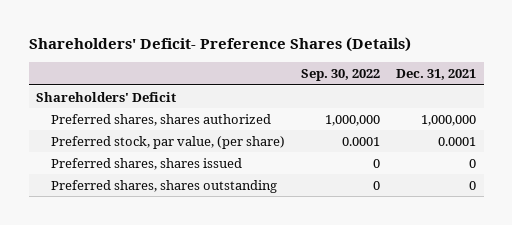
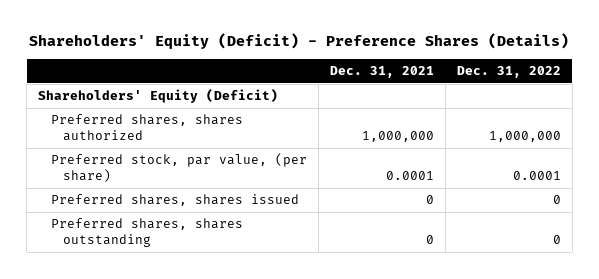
[28,37,411,53] Shareholders' Deficit- Preference Shares (Details) -> [29,33,570,50] Shareholders' Equity (Deficit) - Preference Shares (Details)
[301,69,381,82] Sep. 30, 2022 -> none
none -> [456,65,561,78] Dec. 31, 2022
[36,91,177,102] Shareholders' Deficit -> [38,89,279,104] Shareholders' Equity (Deficit)

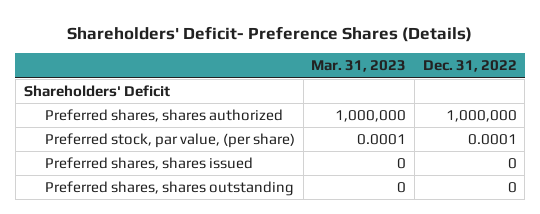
[29,33,570,50] Shareholders' Equity (Deficit) - Preference Shares (Details) -> [67,25,473,42] Shareholders' Deficit- Preference Shares (Details)
[329,65,434,78] Dec. 31, 2021 -> none
none -> [311,60,407,73] Mar. 31, 2023
[38,89,279,104] Shareholders' Equity (Deficit) -> [23,84,170,97] Shareholders' Deficit

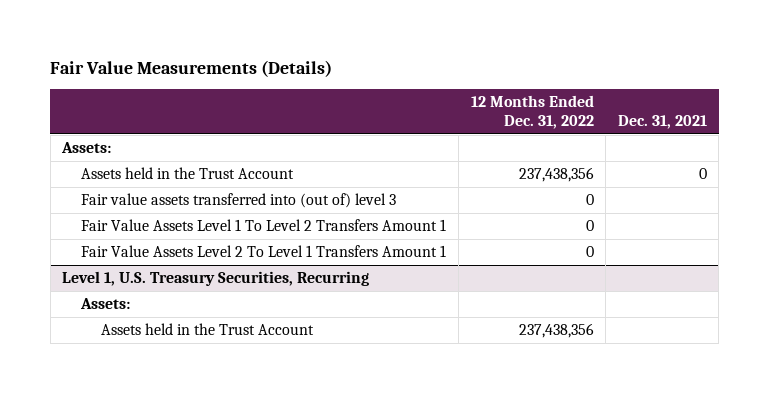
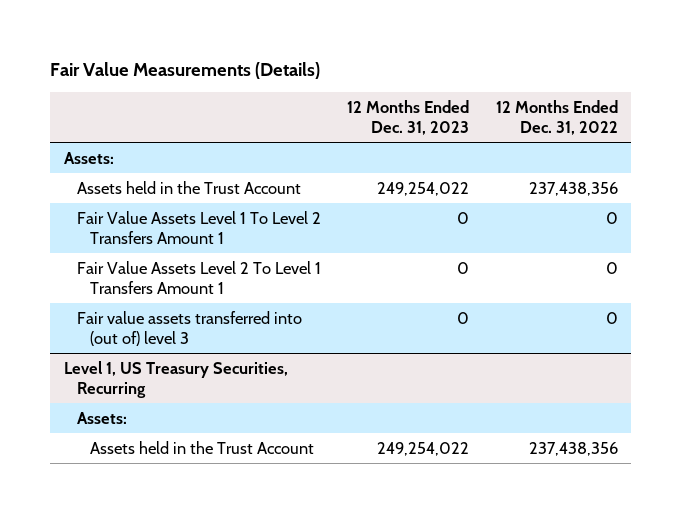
[617,114,707,129] Dec. 31, 2021 -> none
none -> [347,99,470,135] 12 Months Ended Dec. 31, 2023
[81,193,397,209] Fair value assets transferred into (out of) level 3 -> [77,310,303,347] Fair value assets transferred into (out of) level 3
[62,271,370,287] Level 1, U.S. Treasury Securities, Recurring -> [63,360,288,399] Level 1, US Treasury Securities, Recurring

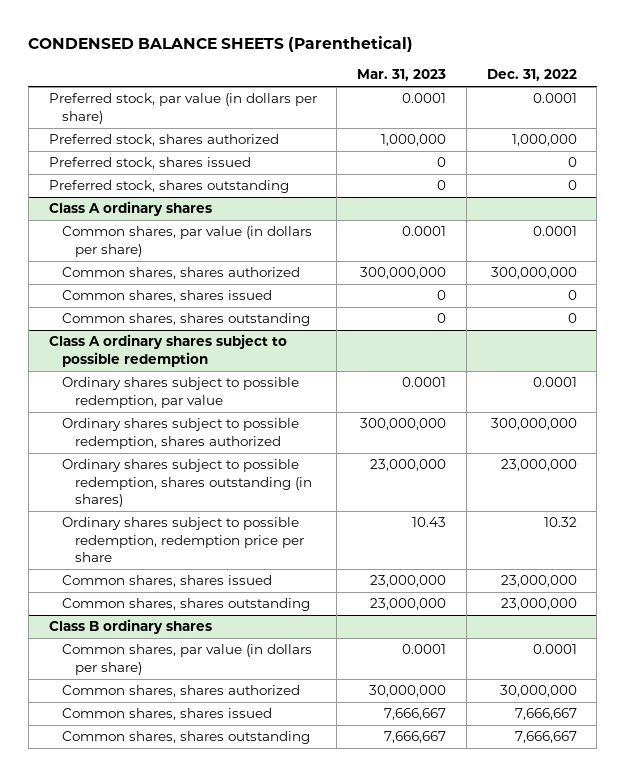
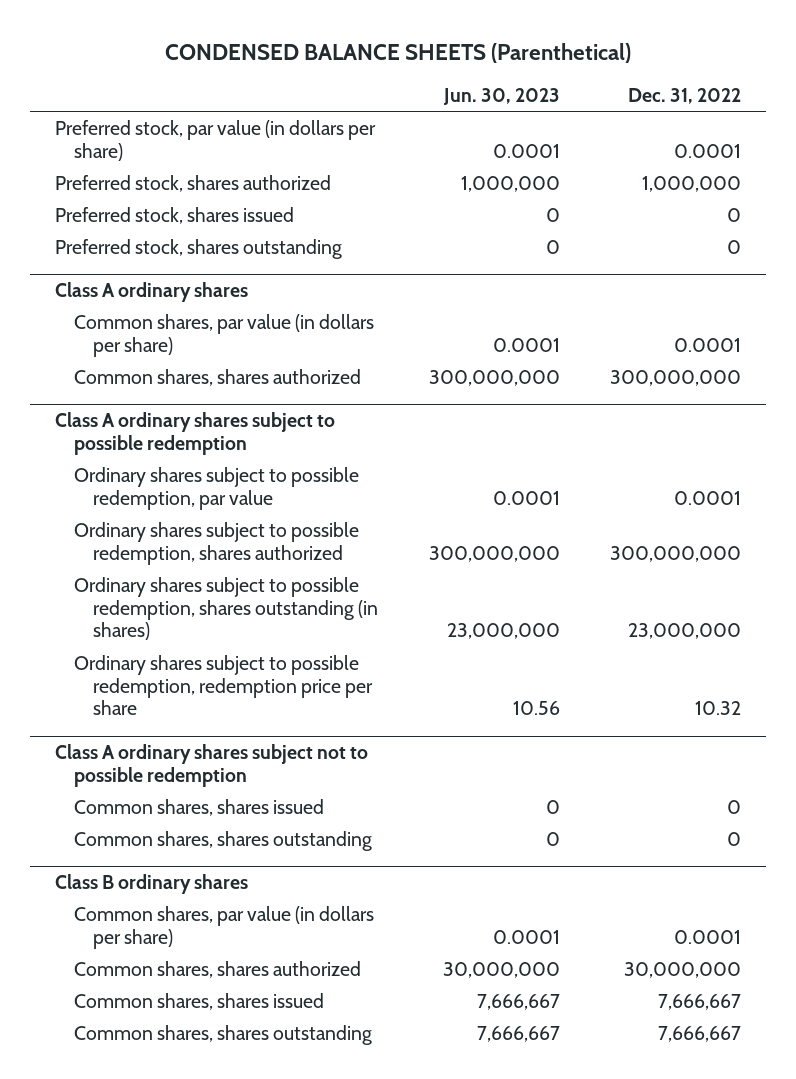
[357,69,447,82] Mar. 31, 2023 -> none
none -> [442,88,560,106] Jun. 30, 2023
[61,290,272,303] Common shares, shares issued -> none
[61,313,310,327] Common shares, shares outstanding -> none
none -> [55,744,369,787] Class A ordinary shares subject not to possible redemption
[500,575,577,588] 23,000,000 -> [727,799,742,814] 0
[500,598,577,611] 23,000,000 -> [727,831,742,846] 0

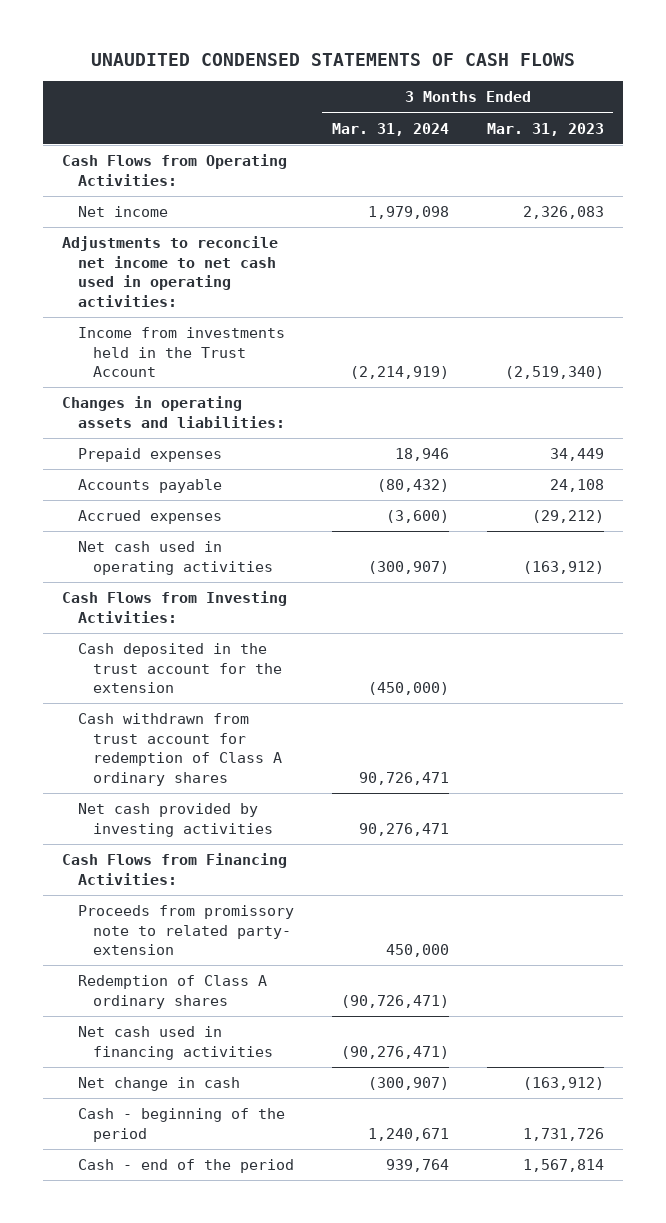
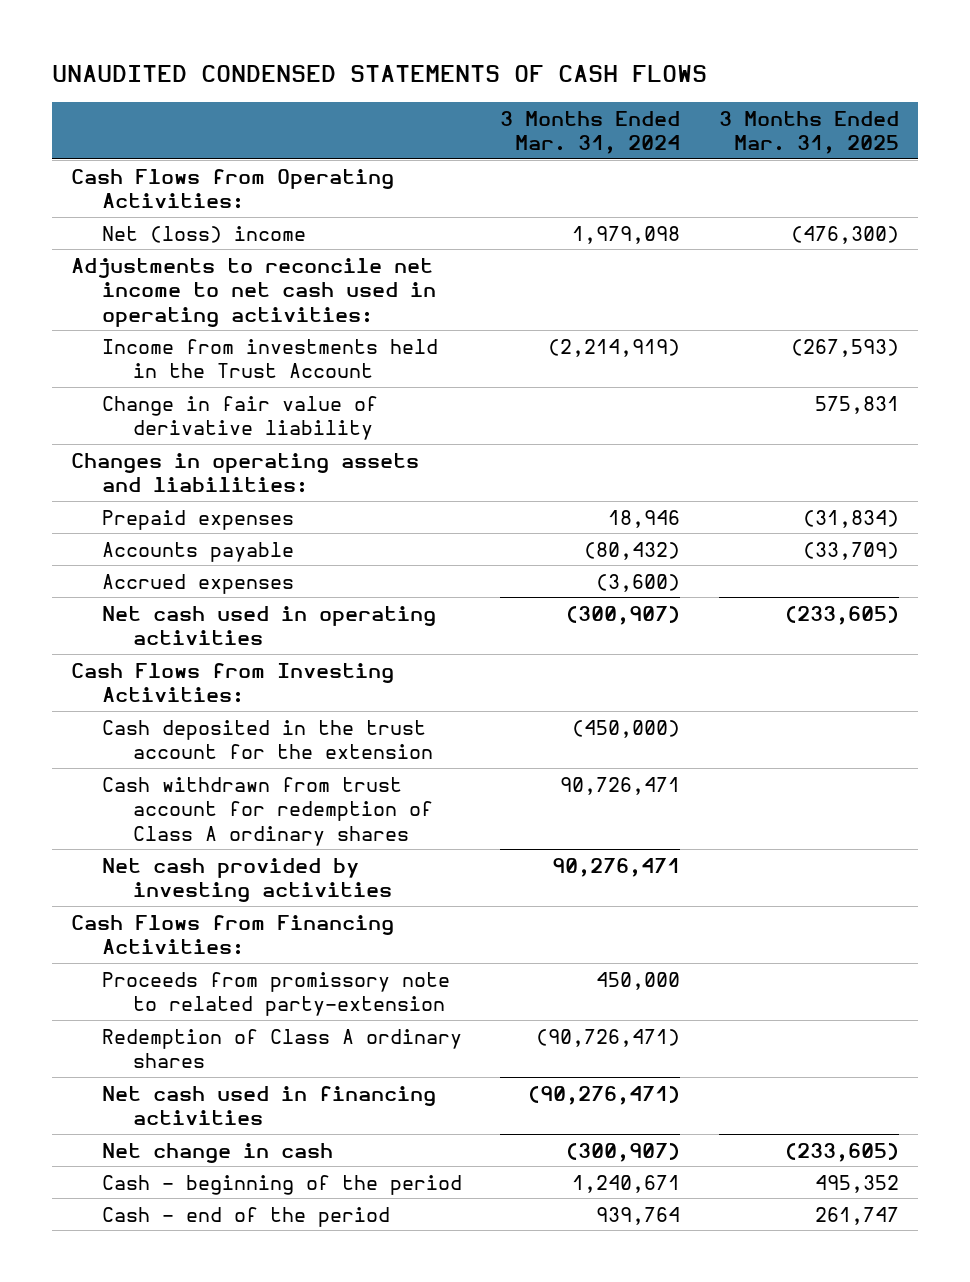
[486,122,604,136] Mar. 31, 2023 -> none
none -> [718,110,899,155] 3 Months Ended Mar. 31, 2025
[77,206,168,218] Net income -> [101,225,306,243] Net (loss) income
none -> [101,395,378,441] Change in fair value of derivative liability
[77,905,294,956] Proceeds from promissory note to related party- extension -> [101,971,450,1017] Proceeds from promissory note to related party-extension

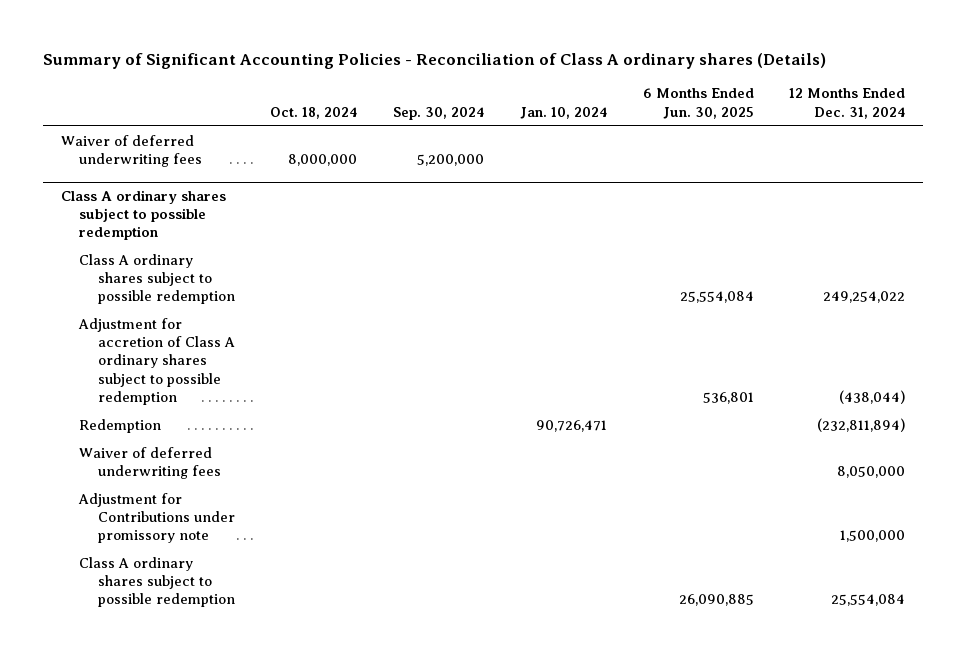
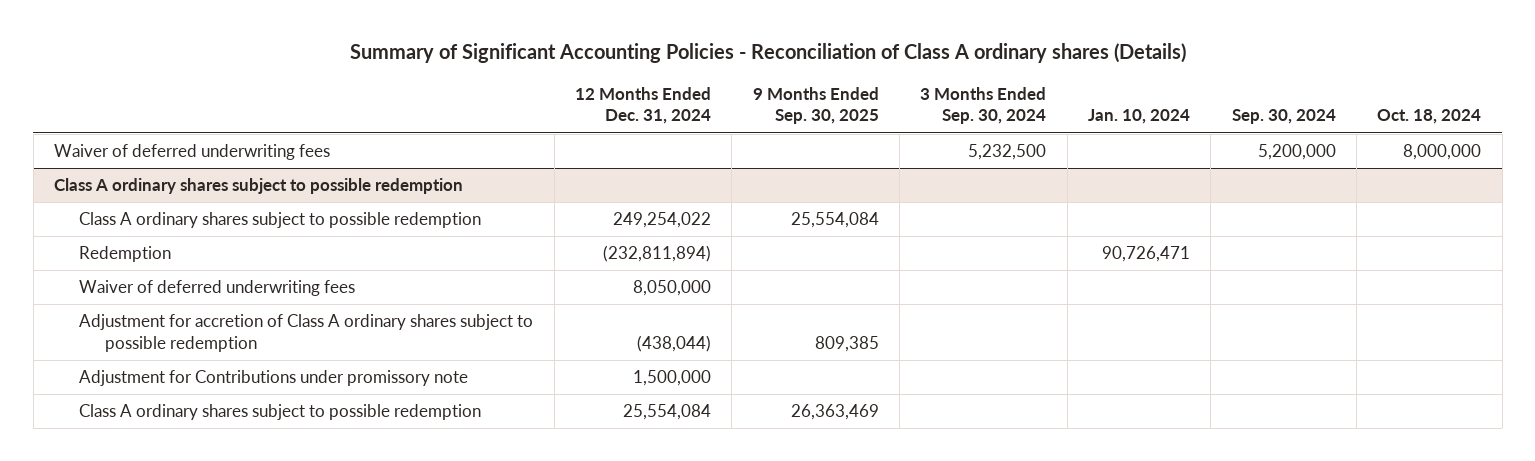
[642,88,754,119] 6 Months Ended Jun. 30, 2025 -> none
none -> [752,86,879,125] 9 Months Ended Sep. 30, 2025
none -> [920,86,1047,125] 3 Months Ended Sep. 30, 2024
[78,317,235,405] Adjustment for accretion of Class A ordinary shares subject to possible redemption -> [79,314,534,353] Adjustment for accretion of Class A ordinary shares subject to possible redemption

